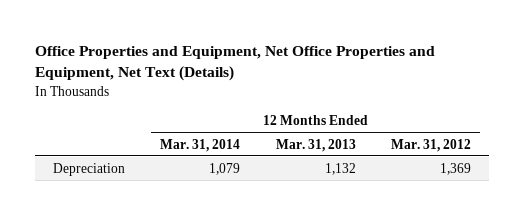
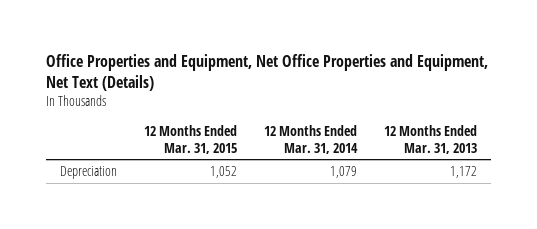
[391,138,472,152] Mar. 31, 2012 -> none
none -> [143,125,237,154] 12 Months Ended Mar. 31, 2015
[324,163,356,176] 1,132 -> [450,166,478,179] 1,172

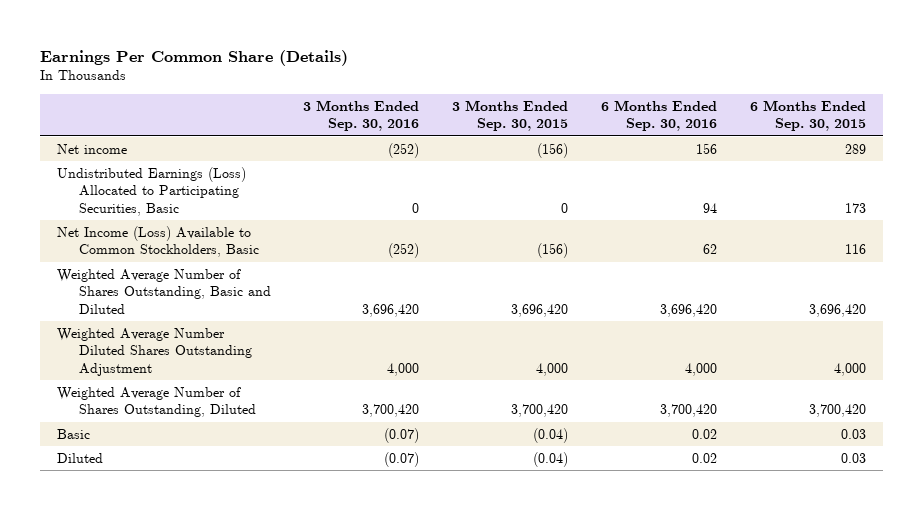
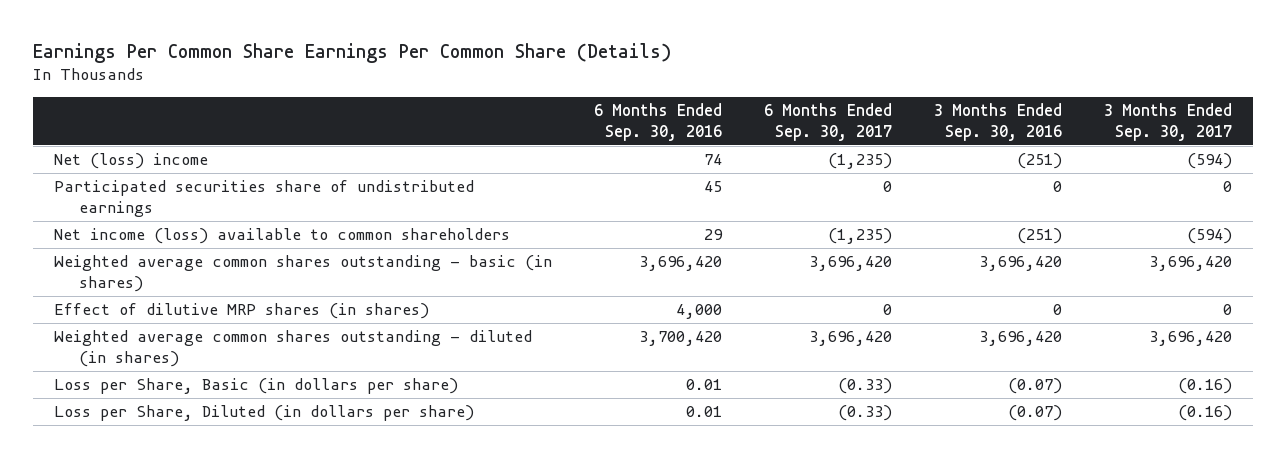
[40,49,349,66] Earnings Per Common Share (Details) -> [33,43,672,64] Earnings Per Common Share Earnings Per Common Share (Details)
[452,99,569,132] 3 Months Ended Sep. 30, 2015 -> none
[750,99,867,132] 6 Months Ended Sep. 30, 2015 -> none
none -> [763,103,892,141] 6 Months Ended Sep. 30, 2017
none -> [1103,103,1232,141] 3 Months Ended Sep. 30, 2017
[56,327,252,376] Weighted Average Number Diluted Shares Outstanding Adjustment -> none
[56,428,90,439] Basic -> none
[56,452,103,463] Diluted -> none
[56,143,127,154] Net income -> [53,153,208,170] Net (loss) income
[388,142,420,158] (252) -> [1016,153,1062,170] (251)
[696,142,718,154] 156 -> [703,154,722,166] 74
[56,166,246,216] Undistributed Earnings (Loss) Allocated to Participating Securities, Basic -> [53,180,474,218] Participated securities share of undistributed earnings
[703,202,718,213] 94 -> [703,181,722,193] 45
[56,225,259,258] Net Income (Loss) Available to Common Stockholders, Basic -> [53,228,510,245] Net income (loss) available to common shareholders
[388,243,420,259] (252) -> [1016,228,1062,245] (251)
[703,244,718,255] 62 -> [703,229,723,241] 29
[56,268,271,314] Weighted Average Number of Shares Outstanding, Basic and Diluted -> [53,255,552,293] Weighted average common shares outstanding - basic (in shares)
none -> [53,303,429,320] Effect of dilutive MRP shares (in shares)
[56,386,256,418] Weighted Average Number of Shares Outstanding, Diluted -> [53,330,532,368] Weighted average common shares outstanding - diluted (in shares)
[362,404,420,418] 3,700,420 -> [978,331,1062,347] 3,696,420
none -> [53,378,458,395] Loss per Share, Basic (in dollars per share)
none -> [53,405,474,422] Loss per Share, Diluted (in dollars per share)

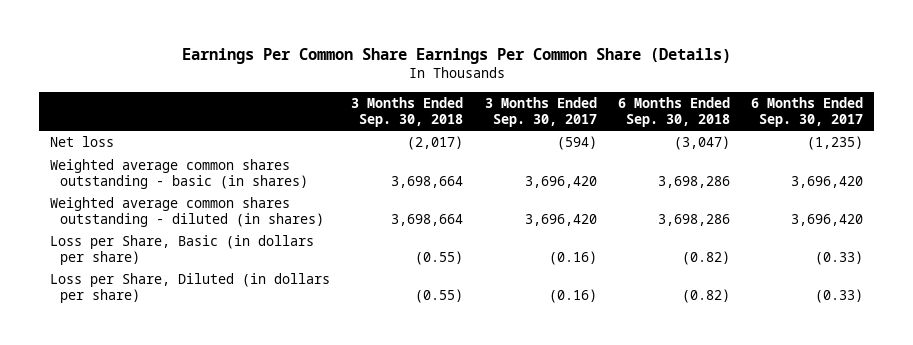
[593,103,722,141] 6 Months Ended Sep. 30, 2016 -> none
[933,103,1062,141] 3 Months Ended Sep. 30, 2016 -> none
none -> [351,96,464,127] 3 Months Ended Sep. 30, 2018
none -> [617,96,730,127] 6 Months Ended Sep. 30, 2018
[53,180,474,218] Participated securities share of undistributed earnings -> none
[53,228,510,245] Net income (loss) available to common shareholders -> none
[53,153,208,170] Net (loss) income -> [50,136,115,148] Net loss
[53,303,429,320] Effect of dilutive MRP shares (in shares) -> none

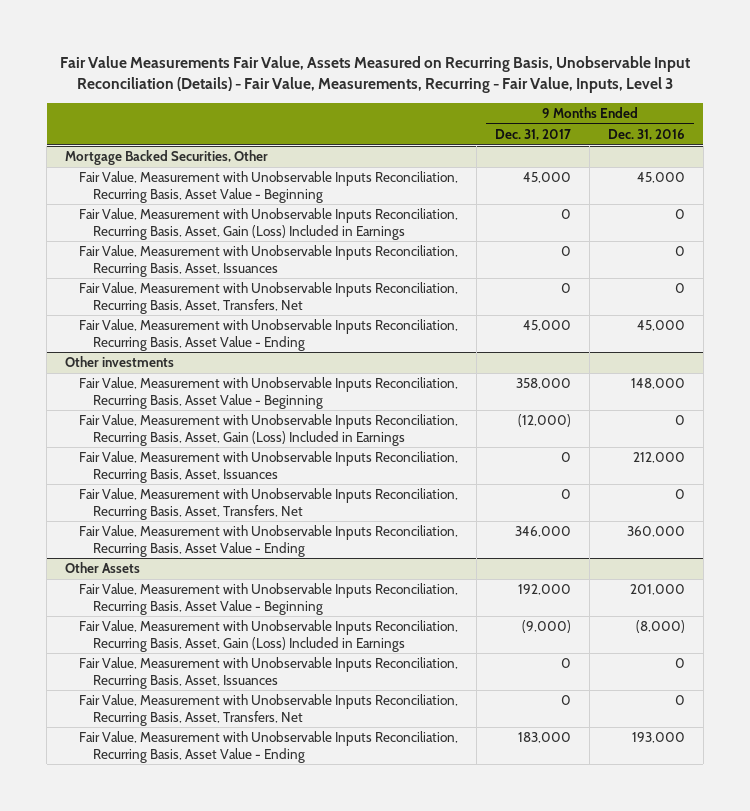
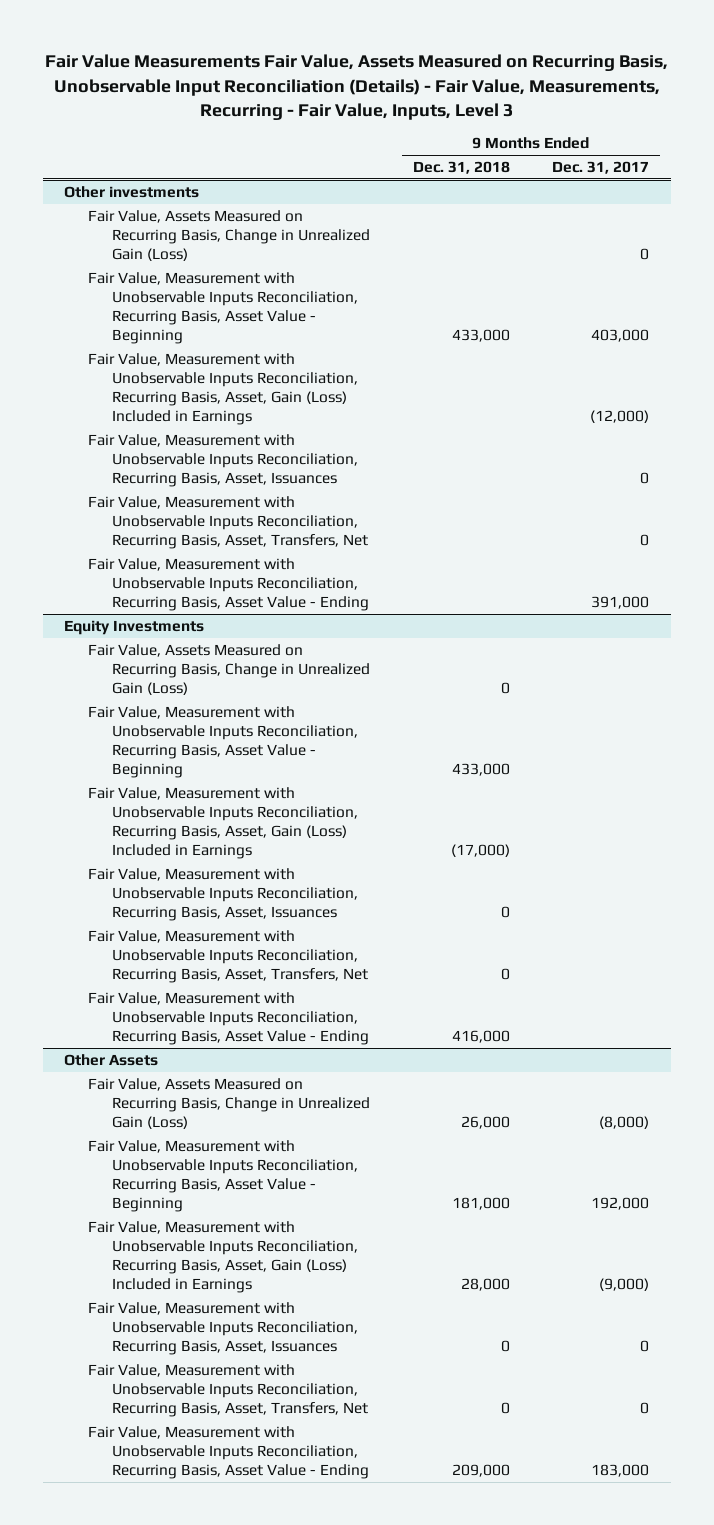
[607,129,685,141] Dec. 31, 2016 -> none
none -> [412,161,510,175] Dec. 31, 2018
[65,150,269,166] Mortgage Backed Securities, Other -> none
[78,171,458,203] Fair Value, Measurement with Unobservable Inputs Reconciliation, Recurring Basis, Asset Value - Beginning -> none
[78,208,458,240] Fair Value, Measurement with Unobservable Inputs Reconciliation, Recurring Basis, Asset, Gain (Loss) Included in Earnings -> none
[78,245,458,277] Fair Value, Measurement with Unobservable Inputs Reconciliation, Recurring Basis, Asset, Issuances -> none
[78,282,458,314] Fair Value, Measurement with Unobservable Inputs Reconciliation, Recurring Basis, Asset, Transfers, Net -> none
[78,319,458,351] Fair Value, Measurement with Unobservable Inputs Reconciliation, Recurring Basis, Asset Value - Ending -> none
none -> [88,209,371,262] Fair Value, Assets Measured on Recurring Basis, Change in Unrealized Gain (Loss)
[515,378,571,390] 358,000 -> [591,329,650,343] 403,000
[514,526,571,538] 346,000 -> [591,596,650,610] 391,000
none -> [64,619,205,635] Equity Investments
none -> [88,643,371,696] Fair Value, Assets Measured on Recurring Basis, Change in Unrealized Gain (Loss)
none -> [88,705,359,779] Fair Value, Measurement with Unobservable Inputs Reconciliation, Recurring Basis, Asset Value - Beginning
none -> [88,786,359,860] Fair Value, Measurement with Unobservable Inputs Reconciliation, Recurring Basis, Asset, Gain (Loss) Included in Earnings
none -> [88,867,359,922] Fair Value, Measurement with Unobservable Inputs Reconciliation, Recurring Basis, Asset, Issuances
none -> [88,929,369,984] Fair Value, Measurement with Unobservable Inputs Reconciliation, Recurring Basis, Asset, Transfers, Net
none -> [88,991,370,1046] Fair Value, Measurement with Unobservable Inputs Reconciliation, Recurring Basis, Asset Value - Ending
none -> [88,1077,371,1130] Fair Value, Assets Measured on Recurring Basis, Change in Unrealized Gain (Loss)

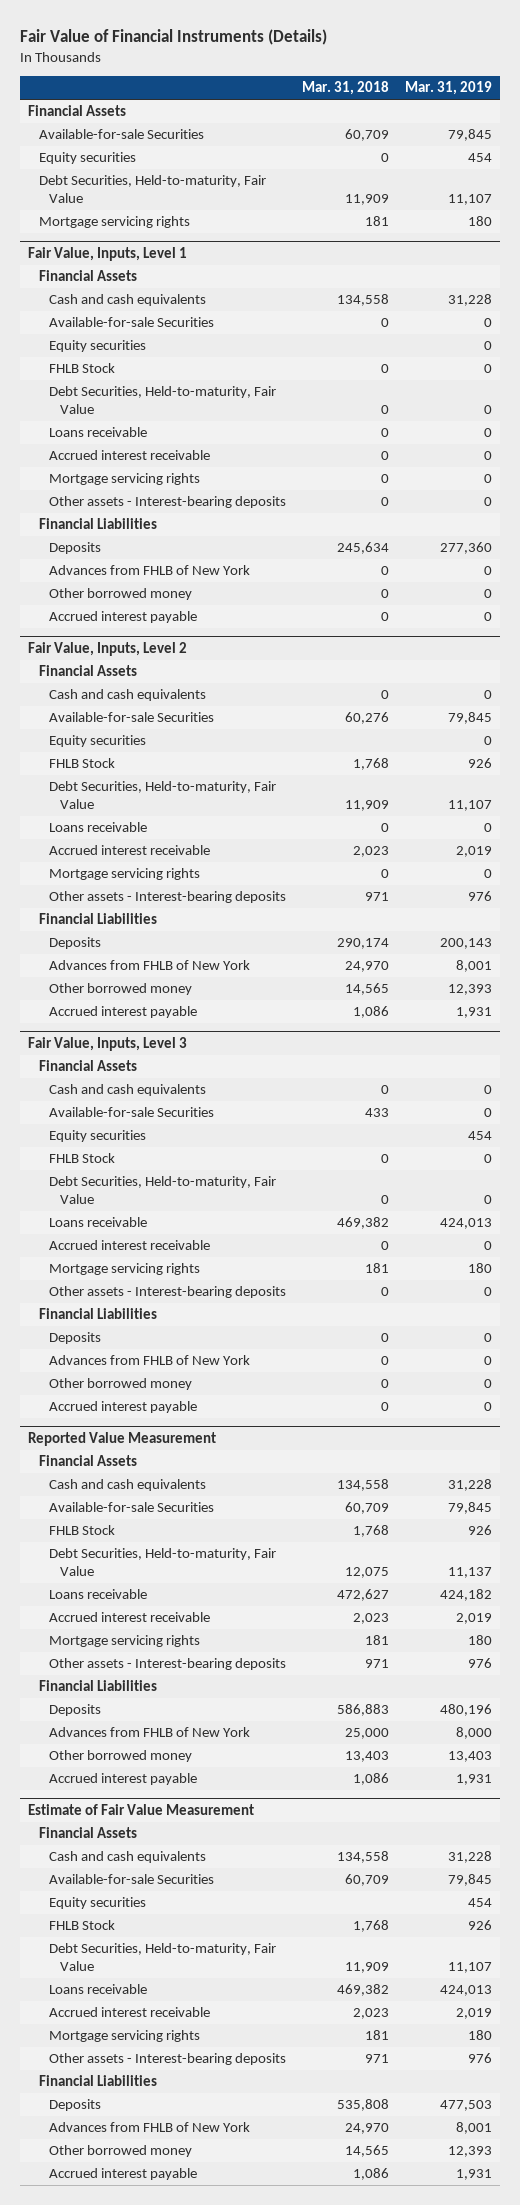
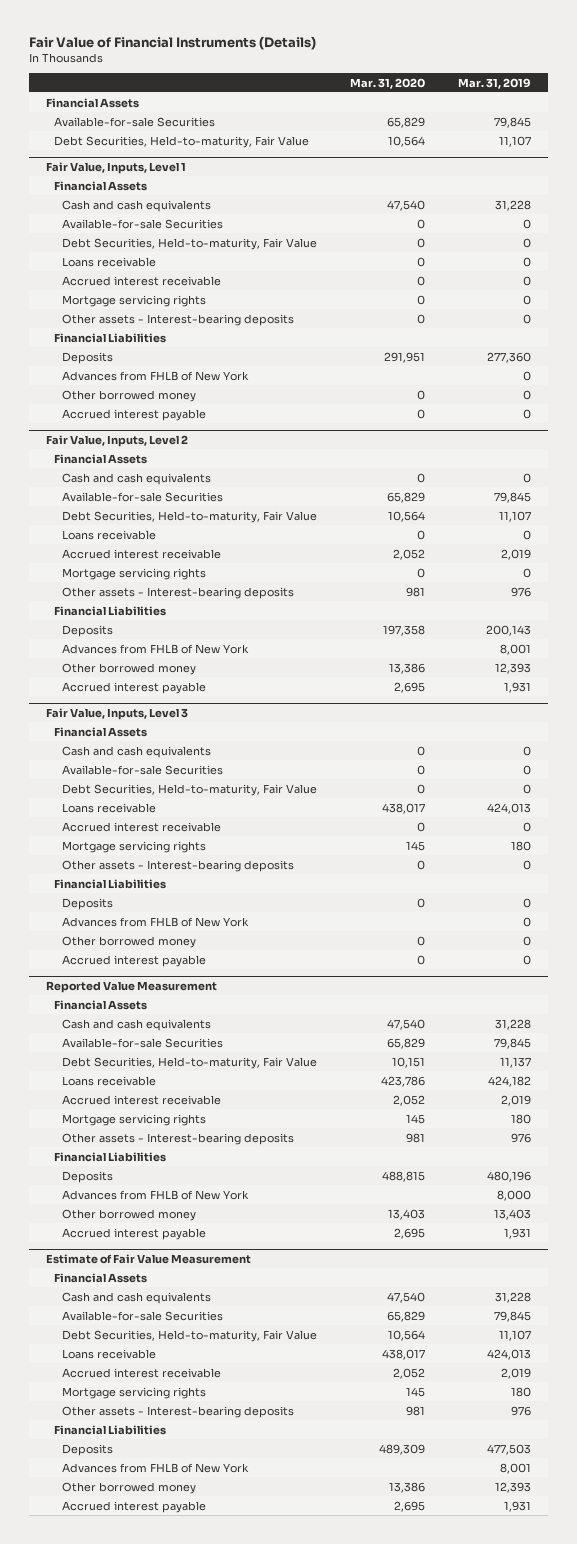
[302,81,390,96] Mar. 31, 2018 -> none
none -> [349,77,425,89] Mar. 31, 2020
[38,152,136,165] Equity securities -> none
[38,216,190,229] Mortgage servicing rights -> none
[49,340,147,353] Equity securities -> none
[49,363,116,374] FHLB Stock -> none
[49,735,147,748] Equity securities -> none
[49,758,116,769] FHLB Stock -> none
[49,1130,147,1143] Equity securities -> none
[49,1153,116,1164] FHLB Stock -> none
[49,1525,116,1536] FHLB Stock -> none
[49,1897,147,1910] Equity securities -> none
[49,1920,116,1931] FHLB Stock -> none

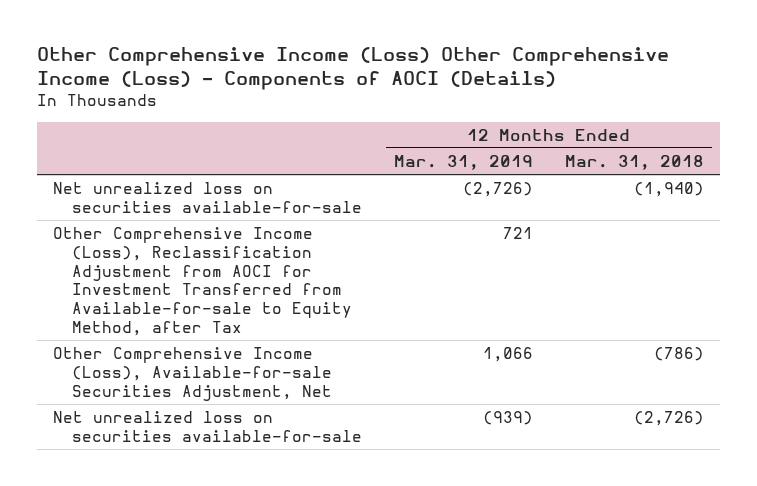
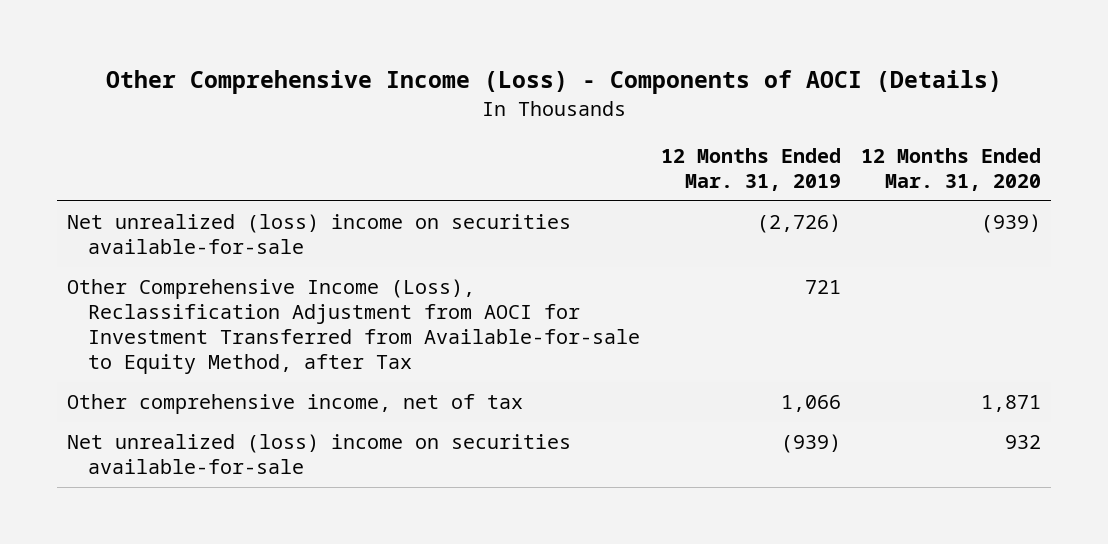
[36,47,669,91] Other Comprehensive Income (Loss) Other Comprehensive Income (Loss) - Components of AOCI (Details) -> [106,70,1003,95] Other Comprehensive Income (Loss) - Components of AOCI (Details)
[564,154,704,170] Mar. 31, 2018 -> none
none -> [861,148,1042,191] 12 Months Ended Mar. 31, 2020
[52,181,362,213] Net unrealized loss on securities available-for-sale -> [67,214,572,255] Net unrealized (loss) income on securities available-for-sale
[52,346,332,401] Other Comprehensive Income (Loss), Available-for-sale Securities Adjustment, Net -> [67,394,524,415] Other comprehensive income, net of tax
[52,410,362,442] Net unrealized loss on securities available-for-sale -> [67,434,572,475] Net unrealized (loss) income on securities available-for-sale

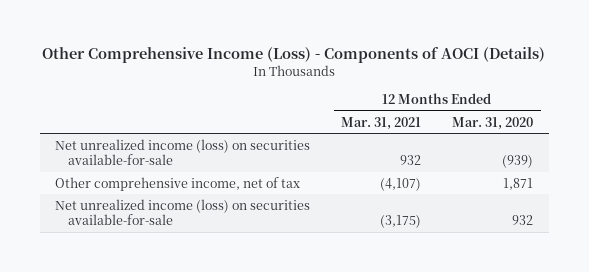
[660,148,841,191] 12 Months Ended Mar. 31, 2019 -> none
none -> [341,116,422,130] Mar. 31, 2021
[67,279,641,374] Other Comprehensive Income (Loss), Reclassification Adjustment from AOCI for Investment Transferred from Available-for-sale to Equity Method, after Tax -> none
[67,214,572,255] Net unrealized (loss) income on securities available-for-sale -> [55,138,311,166] Net unrealized income (loss) on securities available-for-sale
[67,434,572,475] Net unrealized (loss) income on securities available-for-sale -> [55,198,311,226] Net unrealized income (loss) on securities available-for-sale

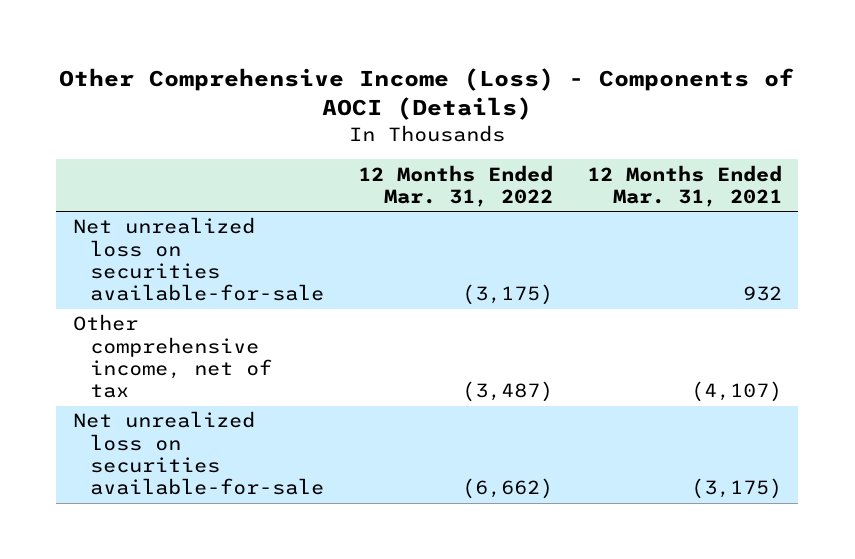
[452,116,534,130] Mar. 31, 2020 -> none
none -> [357,164,553,208] 12 Months Ended Mar. 31, 2022
[55,138,311,166] Net unrealized income (loss) on securities available-for-sale -> [73,217,324,302] Net unrealized loss on securities available-for-sale
[55,198,311,226] Net unrealized income (loss) on securities available-for-sale -> [73,411,324,496] Net unrealized loss on securities available-for-sale

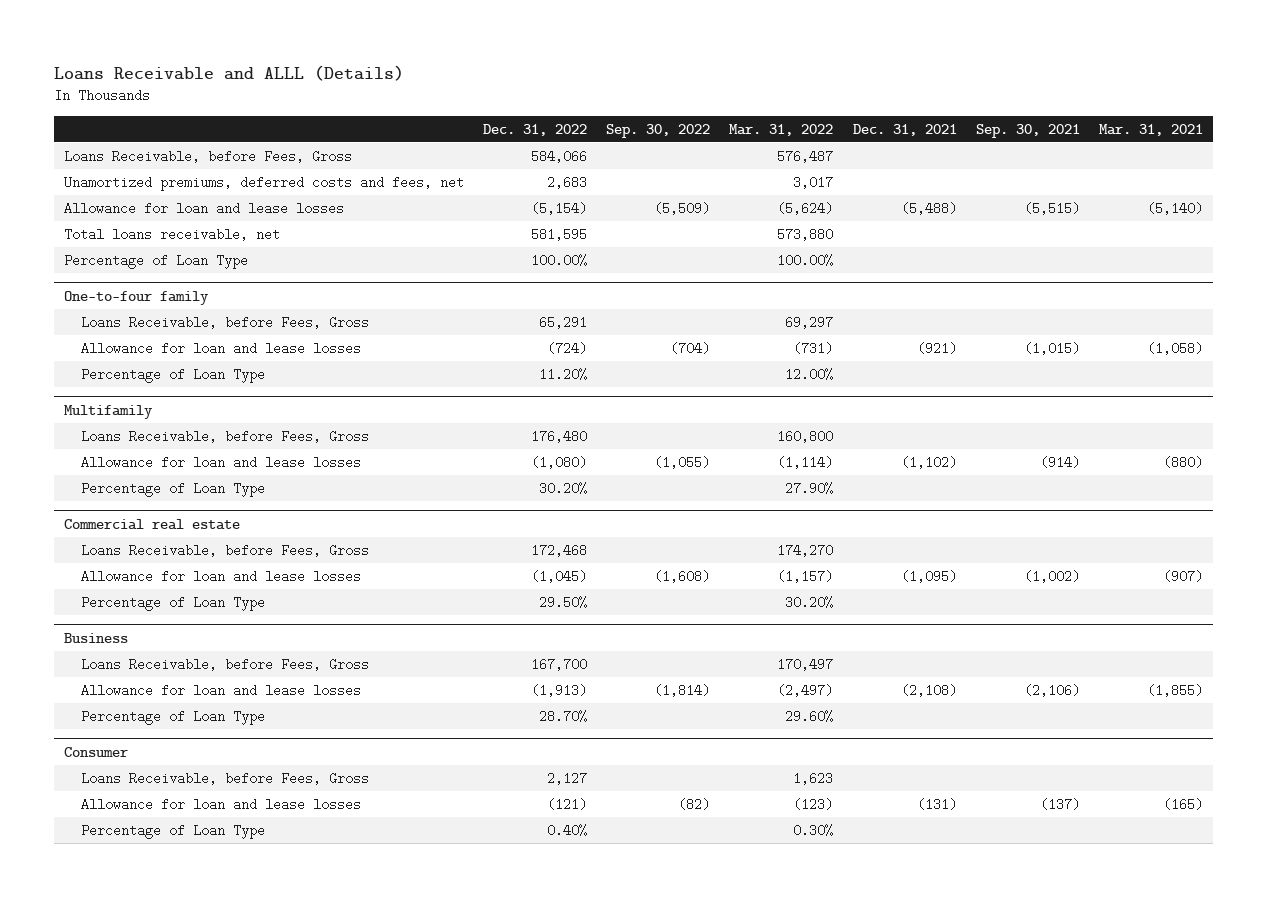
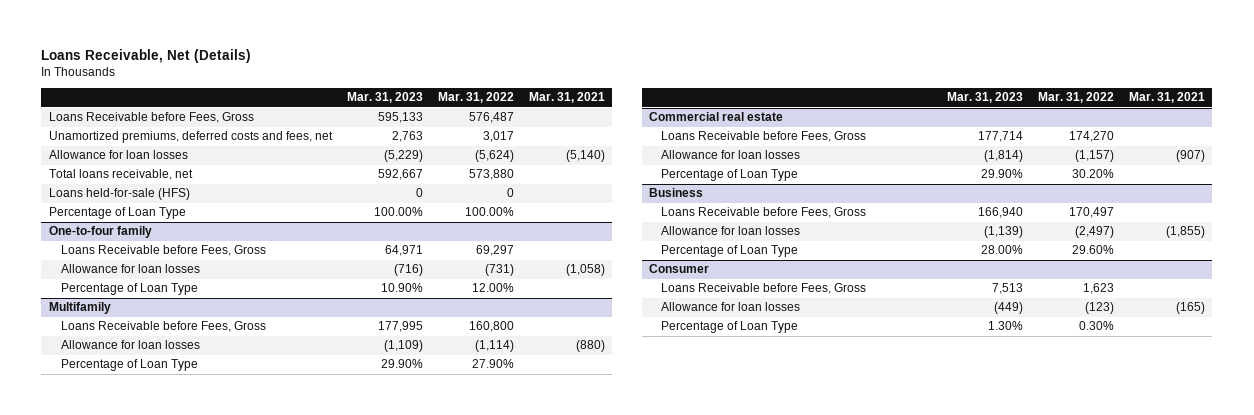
[53,64,404,81] Loans Receivable and ALLL (Details) -> [41,48,252,63] Loans Receivable, Net (Details)
[482,124,587,137] Dec. 31, 2022 -> none
[606,124,711,139] Sep. 30, 2022 -> none
[852,124,957,137] Dec. 31, 2021 -> none
[976,124,1081,139] Sep. 30, 2021 -> none
none -> [346,92,423,104] Mar. 31, 2023
[63,149,352,163] Loans Receivable, before Fees, Gross -> [48,112,254,124] Loans Receivable before Fees, Gross
[63,201,344,215] Allowance for loan and lease losses -> [48,150,188,160] Allowance for loan losses
none -> [48,188,190,201] Loans held-for-sale (HFS)
[80,315,369,329] Loans Receivable, before Fees, Gross -> [60,245,266,257] Loans Receivable before Fees, Gross
[80,341,361,355] Allowance for loan and lease losses -> [60,264,200,274] Allowance for loan losses
[80,429,369,443] Loans Receivable, before Fees, Gross -> [60,321,266,333] Loans Receivable before Fees, Gross
[80,455,361,469] Allowance for loan and lease losses -> [60,340,200,350] Allowance for loan losses
[80,543,369,557] Loans Receivable, before Fees, Gross -> [661,131,867,143] Loans Receivable before Fees, Gross
[80,569,361,583] Allowance for loan and lease losses -> [661,150,801,160] Allowance for loan losses
[80,657,369,671] Loans Receivable, before Fees, Gross -> [661,207,867,219] Loans Receivable before Fees, Gross
[80,683,361,697] Allowance for loan and lease losses -> [661,226,801,236] Allowance for loan losses
[80,771,369,785] Loans Receivable, before Fees, Gross -> [661,283,867,295] Loans Receivable before Fees, Gross
[80,797,361,811] Allowance for loan and lease losses -> [661,302,801,312] Allowance for loan losses

